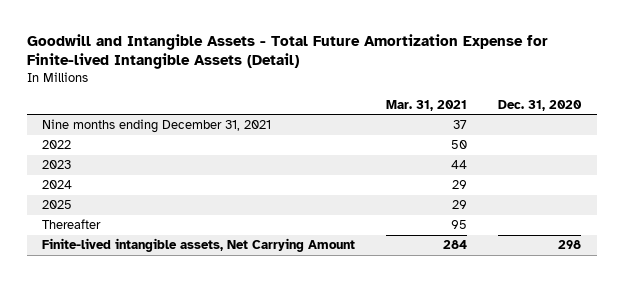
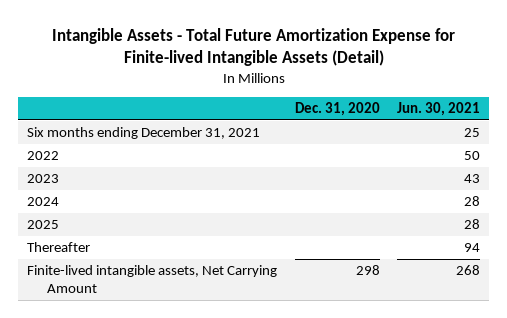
[26,34,548,70] Goodwill and Intangible Assets - Total Future Amortization Expense for Finite-lived Intangible Assets (Detail) -> [51,27,455,67] Intangible Assets - Total Future Amortization Expense for Finite-lived Intangible Assets (Detail)
[386,99,468,111] Mar. 31, 2021 -> none
none -> [397,102,481,117] Jun. 30, 2021
[42,119,272,134] Nine months ending December 31, 2021 -> [27,126,261,139] Six months ending December 31, 2021

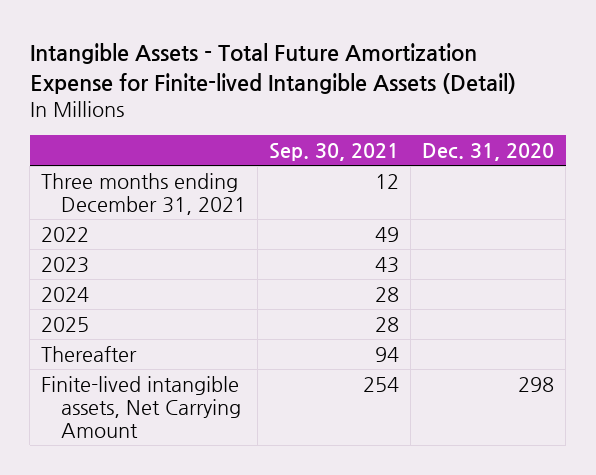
[397,102,481,117] Jun. 30, 2021 -> none
none -> [269,143,400,162] Sep. 30, 2021
[27,126,261,139] Six months ending December 31, 2021 -> [41,172,247,215] Three months ending December 31, 2021

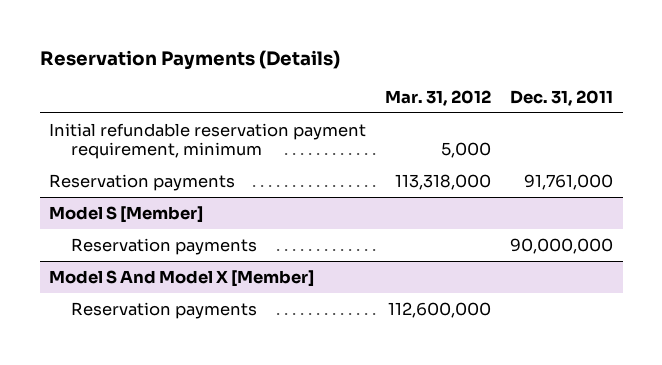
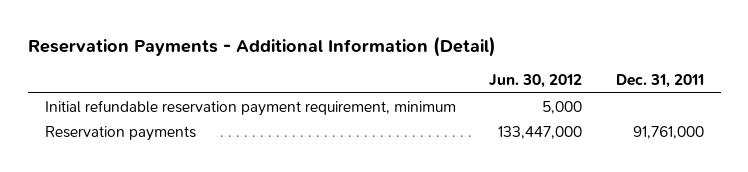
[39,49,340,70] Reservation Payments (Details) -> [27,36,496,58] Reservation Payments - Additional Information (Detail)
[385,89,492,106] Mar. 31, 2012 -> none
none -> [489,74,583,89] Jun. 30, 2012
[49,205,204,223] Model S [Member] -> none
[71,237,258,255] Reservation payments -> none
[49,269,315,287] Model S And Model X [Member] -> none
[71,301,258,319] Reservation payments -> none

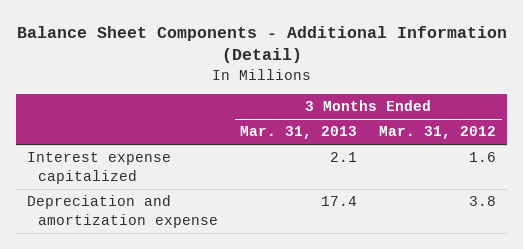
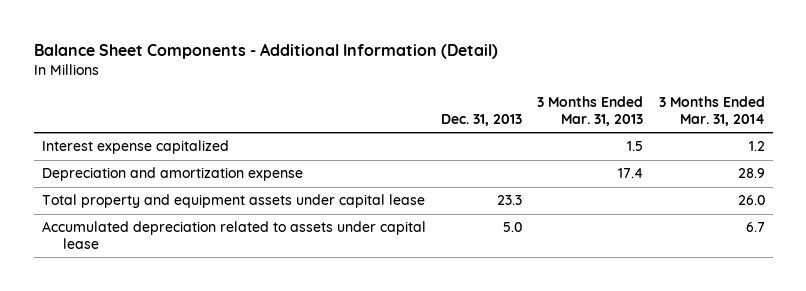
[379,126,497,140] Mar. 31, 2012 -> none
none -> [441,113,523,126] Dec. 31, 2013
none -> [658,96,765,126] 3 Months Ended Mar. 31, 2014
[330,152,358,163] 2.1 -> [627,141,644,152] 1.5
none -> [41,194,425,209] Total property and equipment assets under capital lease
none -> [41,221,426,249] Accumulated depreciation related to assets under capital lease

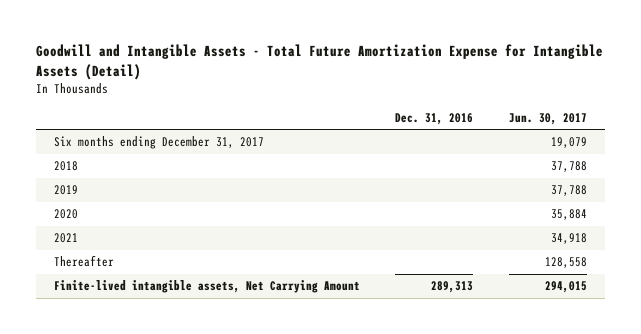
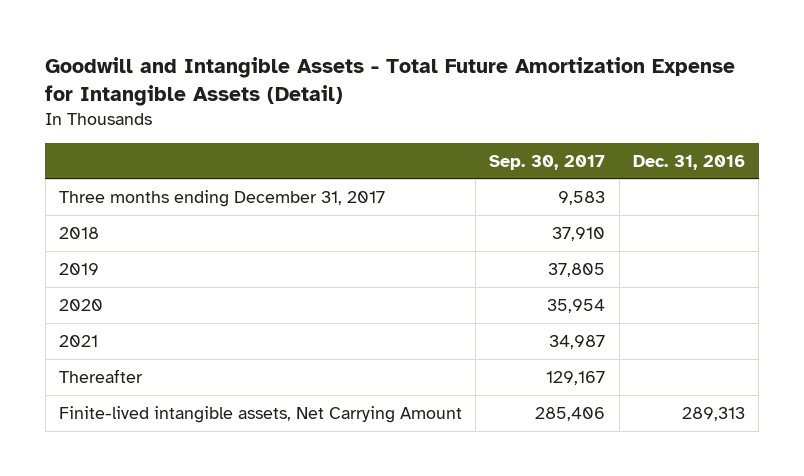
[508,113,587,126] Jun. 30, 2017 -> none
none -> [489,154,606,170] Sep. 30, 2017
[53,136,264,150] Six months ending December 31, 2017 -> [58,189,385,207] Three months ending December 31, 2017

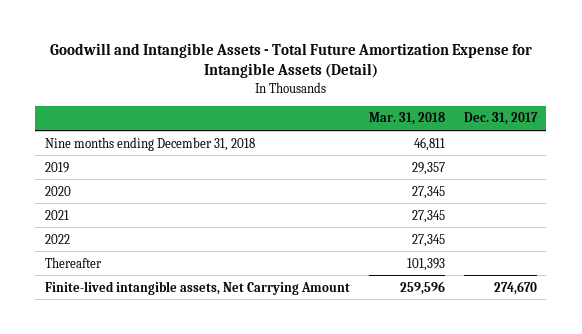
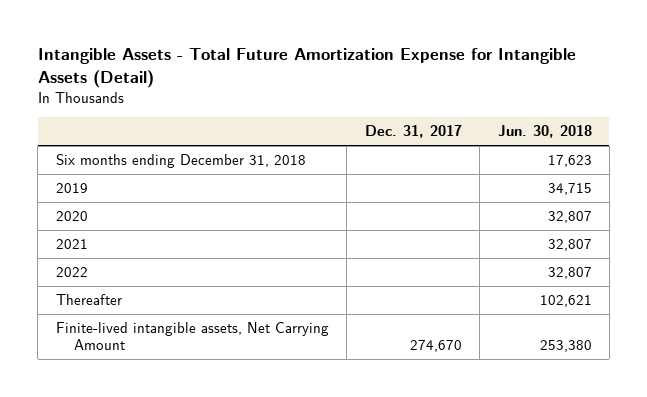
[49,43,532,79] Goodwill and Intangible Assets - Total Future Amortization Expense for Intangible Assets (Detail) -> [37,48,576,89] Intangible Assets - Total Future Amortization Expense for Intangible Assets (Detail)
[368,112,445,126] Mar. 31, 2018 -> none
none -> [497,125,592,139] Jun. 30, 2018
[44,136,255,151] Nine months ending December 31, 2018 -> [55,153,306,168] Six months ending December 31, 2018

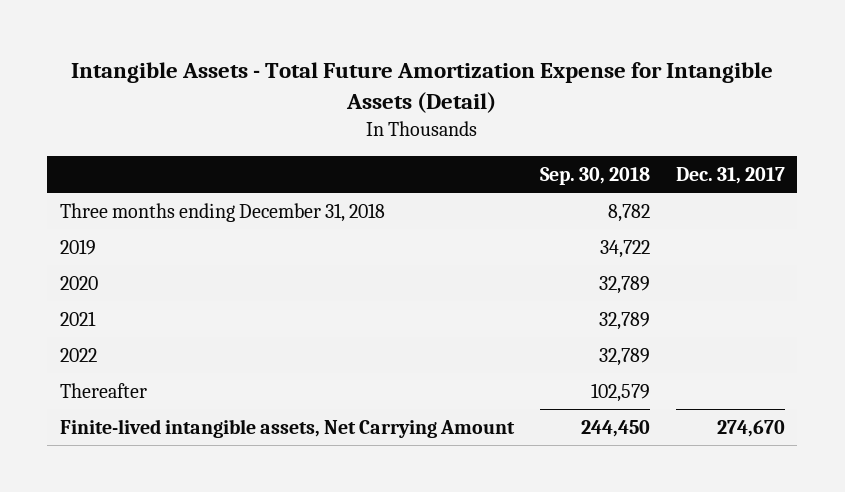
[497,125,592,139] Jun. 30, 2018 -> none
none -> [539,166,650,185] Sep. 30, 2018
[55,153,306,168] Six months ending December 31, 2018 -> [59,203,385,223] Three months ending December 31, 2018

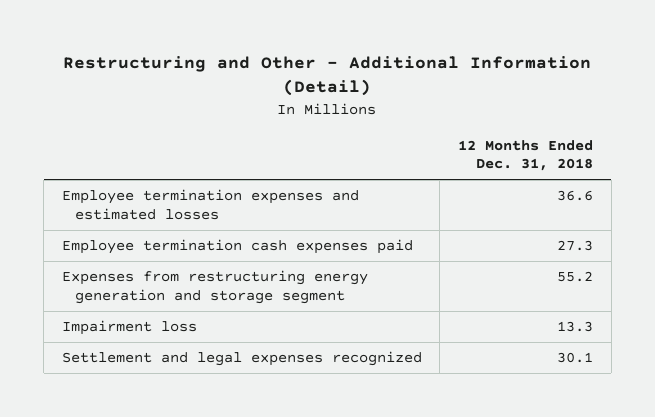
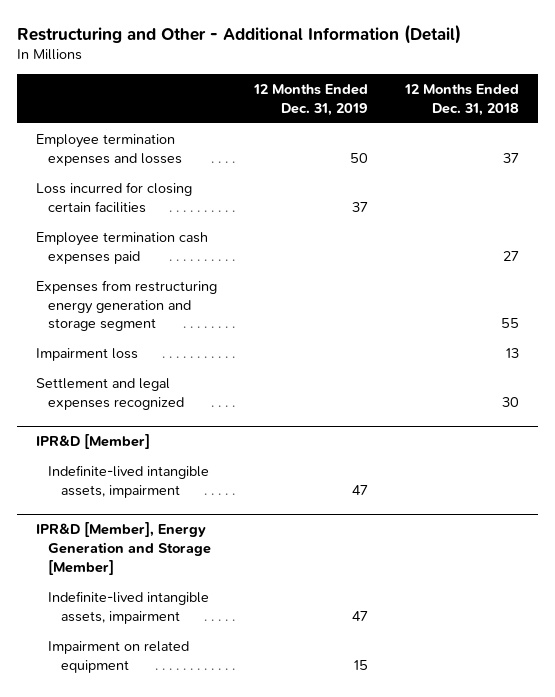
none -> [253,84,369,116] 12 Months Ended Dec. 31, 2019
[61,189,359,221] Employee termination expenses and estimated losses -> [35,133,183,166] Employee termination expenses and losses
[557,190,594,202] 36.6 -> [503,152,520,163] 37
none -> [35,181,192,213] Loss incurred for closing certain facilities
[557,240,594,252] 27.3 -> [503,250,520,261] 27
[557,271,594,283] 55.2 -> [501,318,520,329] 55
[557,321,594,333] 13.3 -> [506,347,520,358] 13
[557,352,594,364] 30.1 -> [502,396,520,407] 30
none -> [35,434,150,450] IPR&D [Member]
none -> [48,464,210,498] Indefinite-lived intangible assets, impairment
none -> [35,522,212,575] IPR&D [Member], Energy Generation and Storage [Member]
none -> [48,590,210,624] Indefinite-lived intangible assets, impairment
none -> [48,640,190,673] Impairment on related equipment

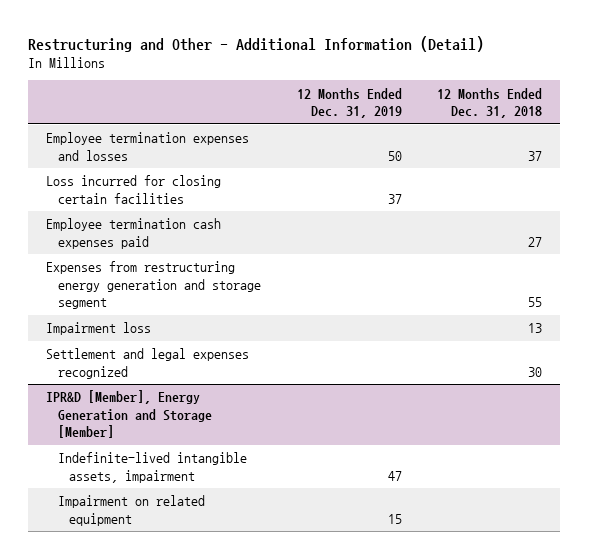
[35,434,150,450] IPR&D [Member] -> none
[48,464,210,498] Indefinite-lived intangible assets, impairment -> none

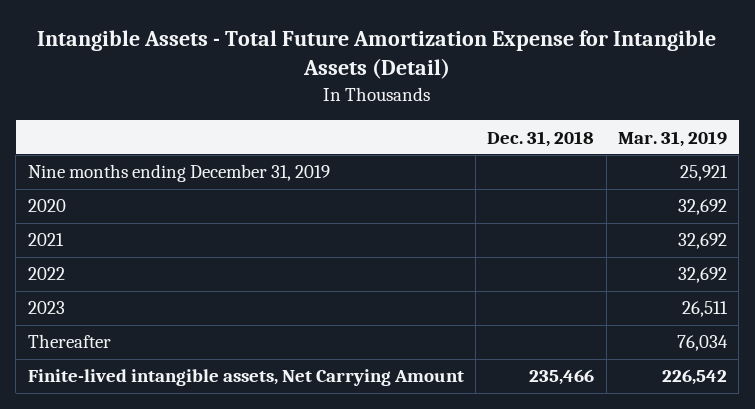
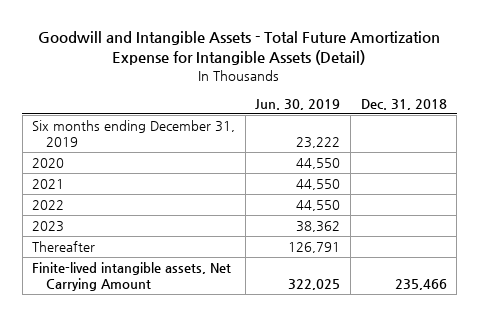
[37,29,717,80] Intangible Assets - Total Future Amortization Expense for Intangible Assets (Detail) -> [38,31,441,66] Goodwill and Intangible Assets - Total Future Amortization Expense for Intangible Assets (Detail)
[618,130,728,147] Mar. 31, 2019 -> none
none -> [255,98,341,110] Jun. 30, 2019
[27,164,330,183] Nine months ending December 31, 2019 -> [32,119,236,148] Six months ending December 31, 2019

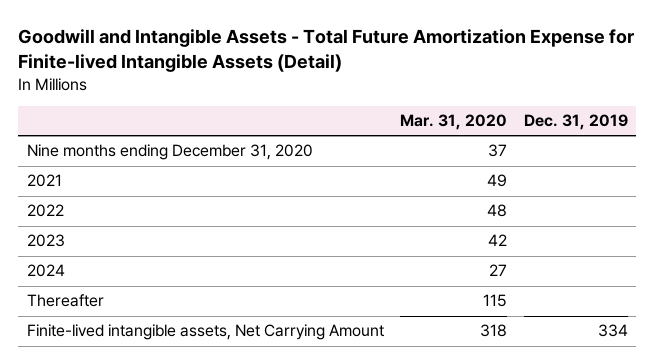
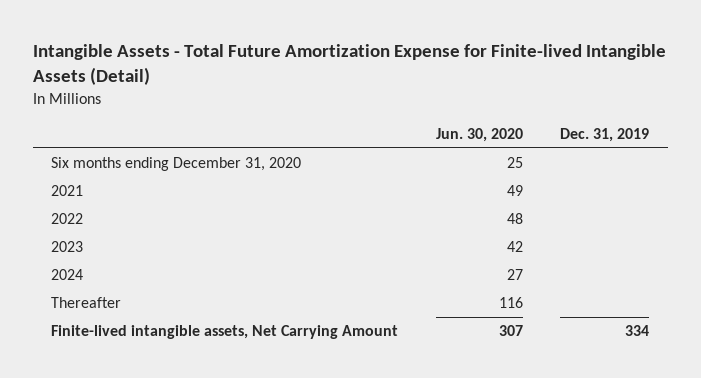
[18,29,635,73] Goodwill and Intangible Assets - Total Future Amortization Expense for Finite-lived Intangible Assets (Detail) -> [32,44,666,86] Intangible Assets - Total Future Amortization Expense for Finite-lived Intangible Assets (Detail)
[400,114,508,131] Mar. 31, 2020 -> none
none -> [435,127,523,142] Jun. 30, 2020
[26,144,313,161] Nine months ending December 31, 2020 -> [51,157,302,172] Six months ending December 31, 2020

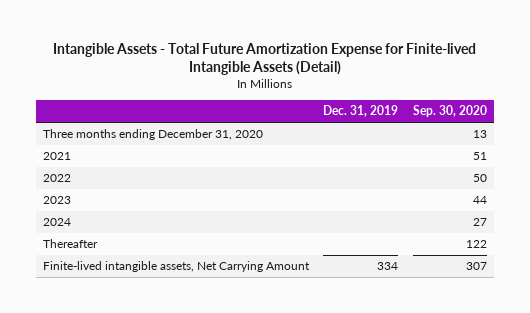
[435,127,523,142] Jun. 30, 2020 -> none
none -> [412,105,487,118] Sep. 30, 2020
[51,157,302,172] Six months ending December 31, 2020 -> [42,129,263,141] Three months ending December 31, 2020

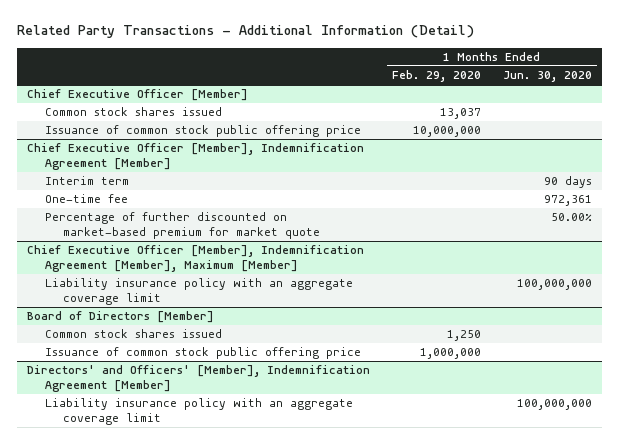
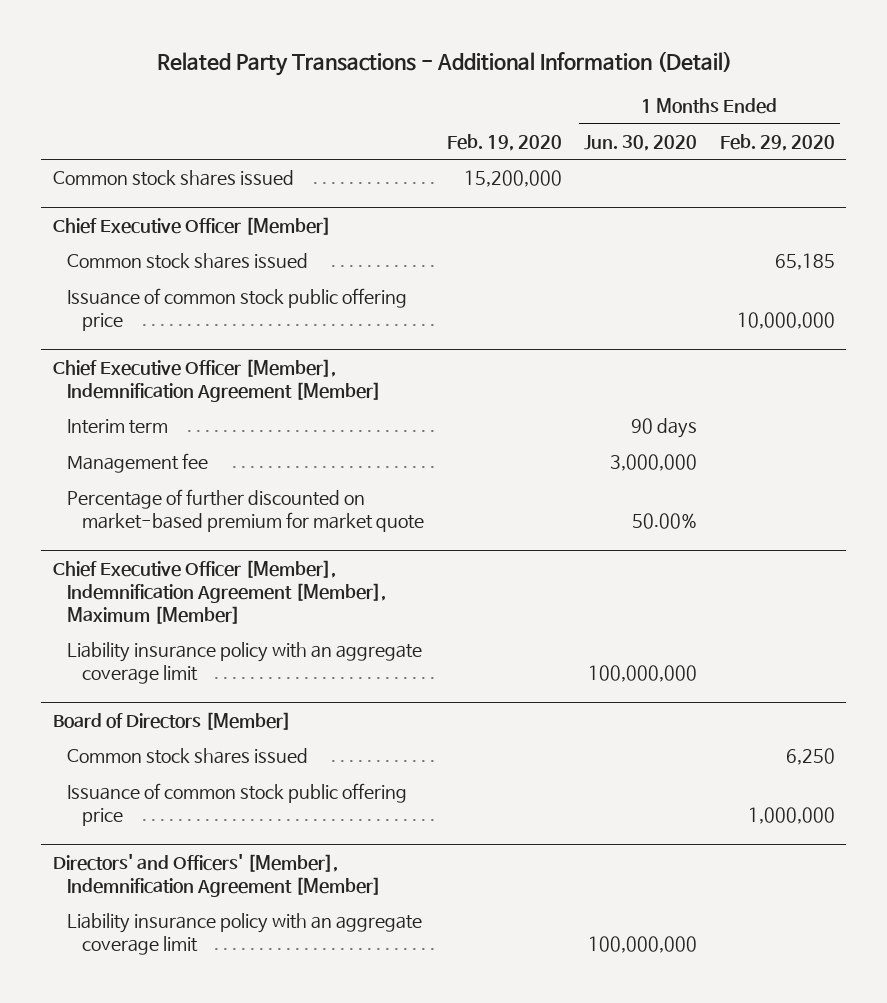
none -> [446,133,562,151] Feb. 19, 2020
none -> [52,170,294,187] Common stock shares issued
[440,108,482,120] 13,037 -> [774,253,835,271] 65,185
[45,194,129,204] One-time fee -> none
none -> [67,453,209,474] Management fee
[447,330,482,342] 1,250 -> [785,748,835,766] 6,250

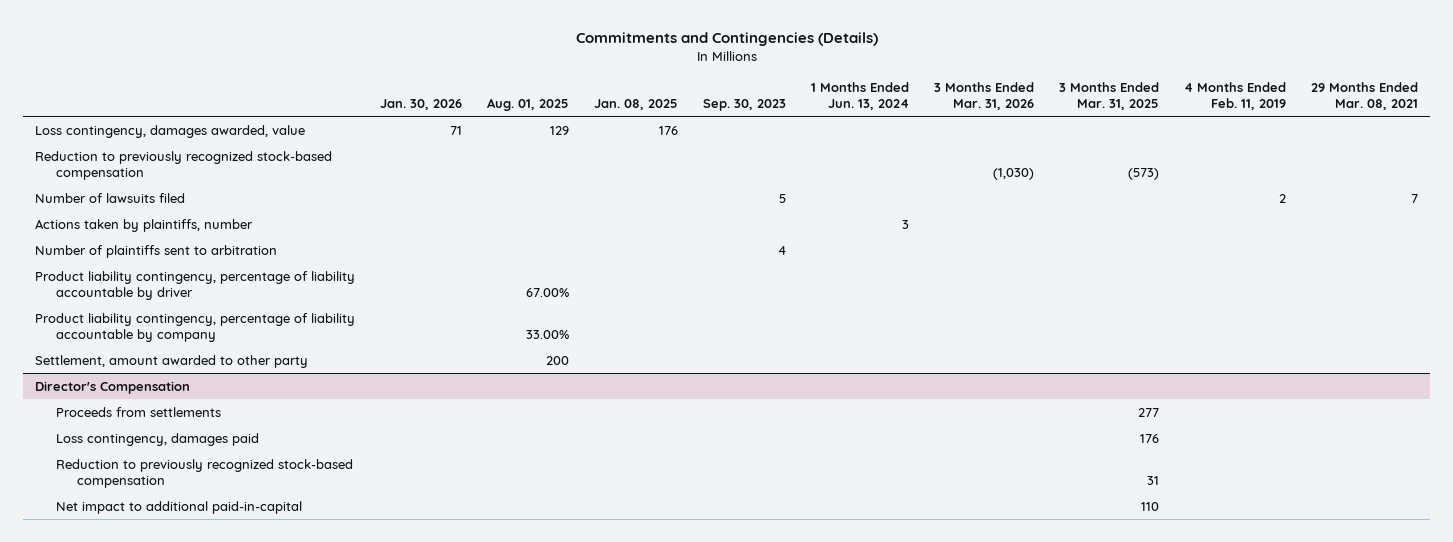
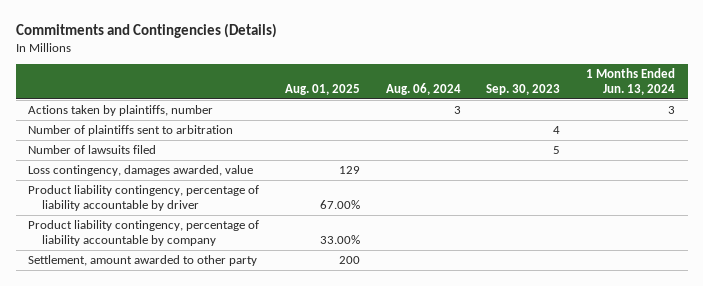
[380,98,463,110] Jan. 30, 2026 -> none
[594,98,679,110] Jan. 08, 2025 -> none
[934,81,1035,110] 3 Months Ended Mar. 31, 2026 -> none
[1058,81,1159,110] 3 Months Ended Mar. 31, 2025 -> none
[1183,81,1286,110] 4 Months Ended Feb. 11, 2019 -> none
[1310,81,1418,110] 29 Months Ended Mar. 08, 2021 -> none
none -> [385,82,461,95] Aug. 06, 2024
[35,150,333,180] Reduction to previously recognized stock-based compensation -> none
[35,192,186,203] Number of lawsuits filed -> [28,145,157,155] Number of lawsuits filed
[35,124,306,138] Loss contingency, damages awarded, value -> [28,165,254,177] Loss contingency, damages awarded, value
[35,380,191,394] Director's Compensation -> none
[56,406,222,417] Proceeds from settlements -> none
[56,432,260,446] Loss contingency, damages paid -> none
[56,458,354,488] Reduction to previously recognized stock-based compensation -> none
[56,500,303,514] Net impact to additional paid-in-capital -> none

